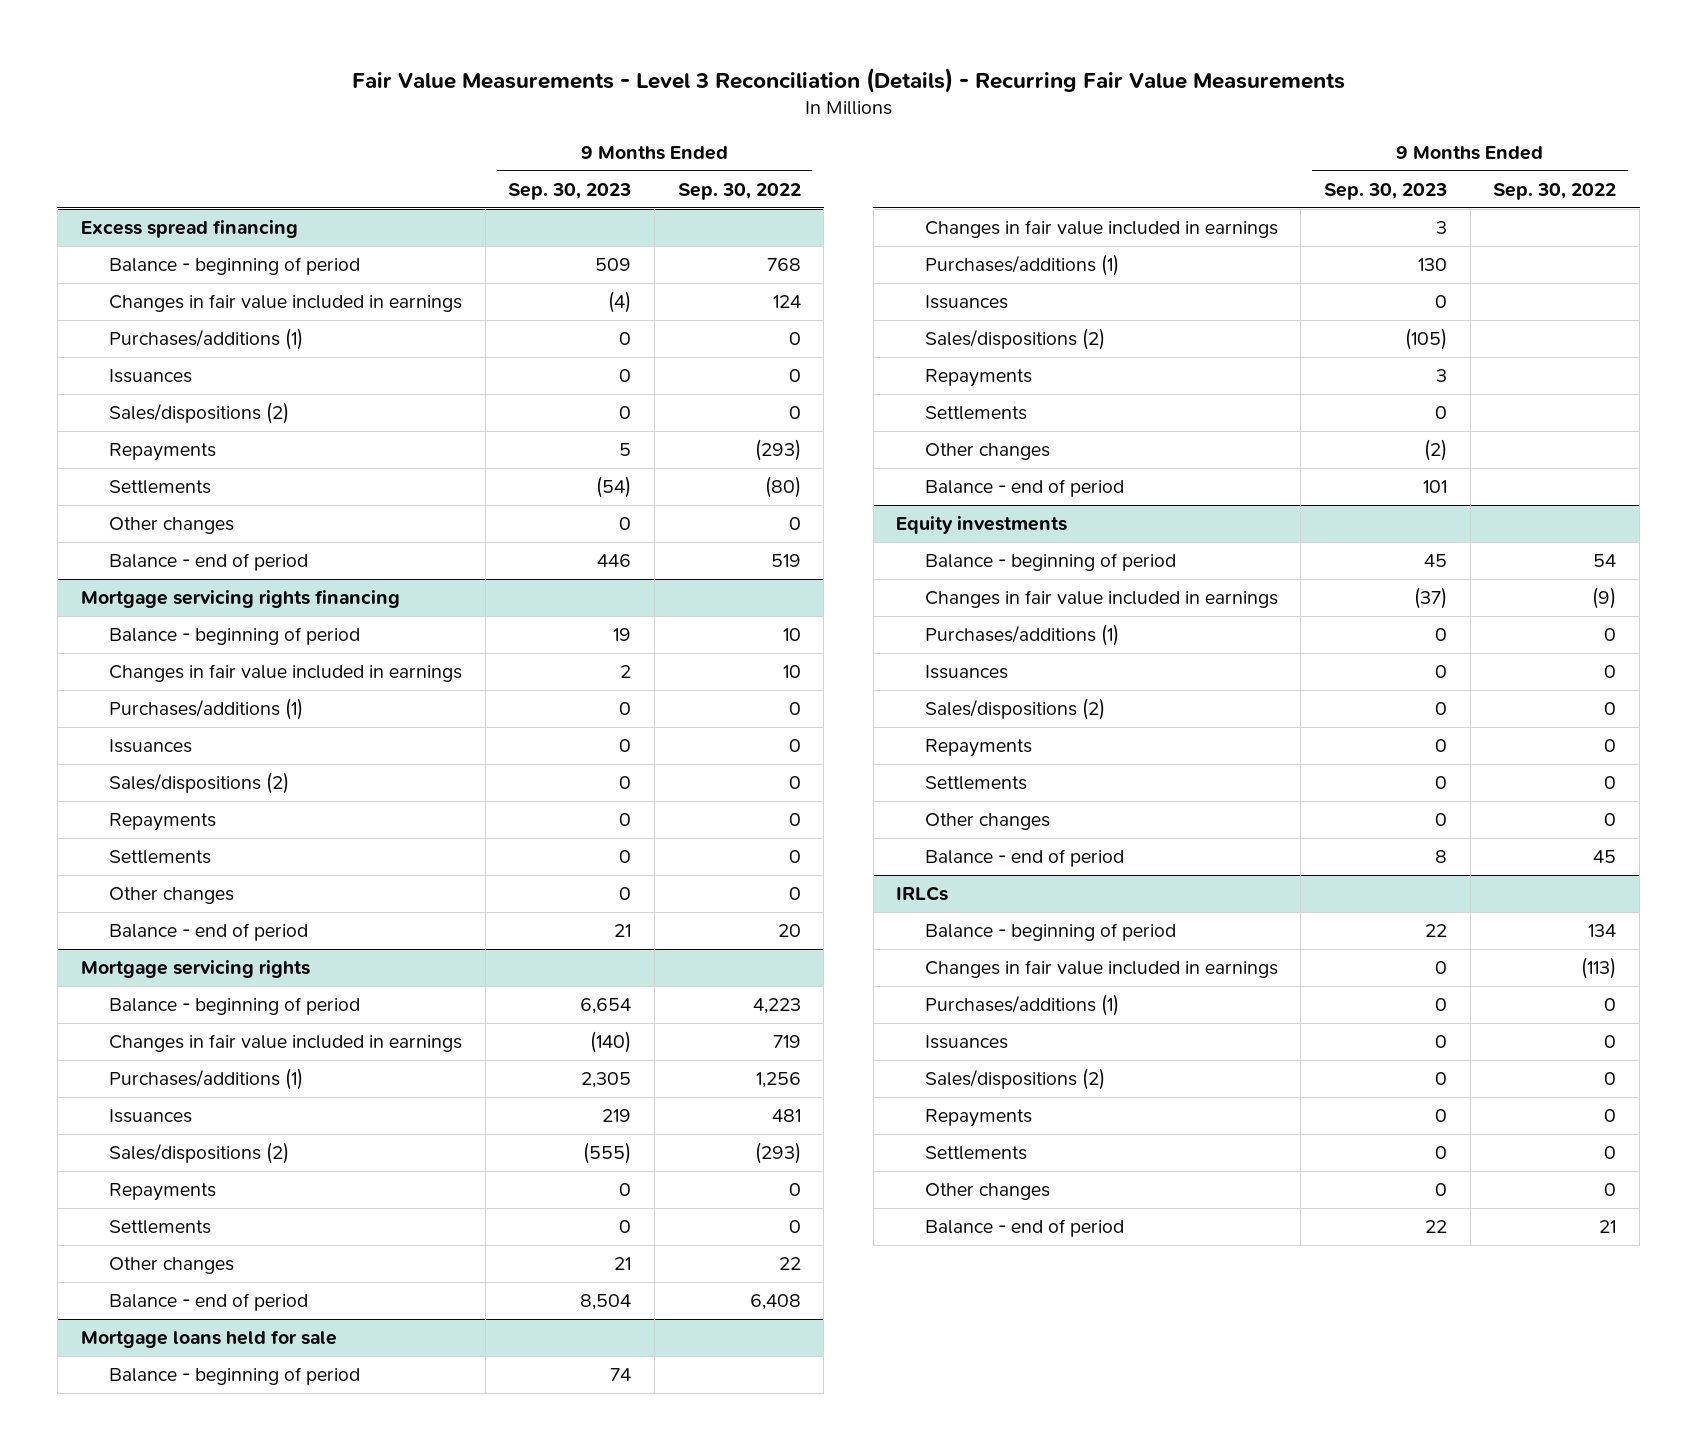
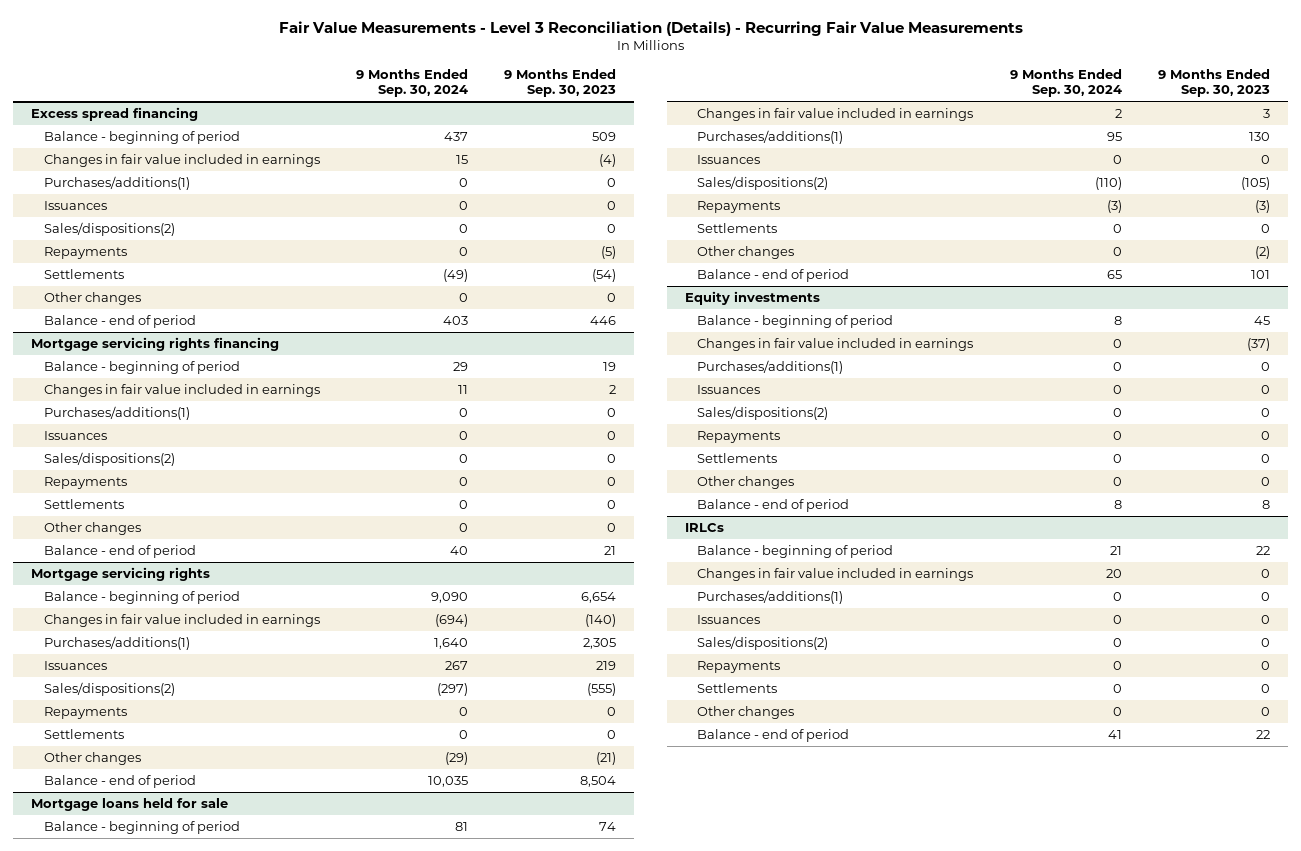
[677,182,801,200] Sep. 30, 2022 -> none
none -> [355,68,468,98] 9 Months Ended Sep. 30, 2024
[109,328,304,351] Purchases/additions (1) -> [43,175,190,190] Purchases/additions(1)
[109,402,290,425] Sales/dispositions (2) -> [43,221,175,236] Sales/dispositions(2)
[619,443,632,457] 5 -> [601,245,617,259] (5)
[109,698,304,721] Purchases/additions (1) -> [43,405,190,420] Purchases/additions(1)
[109,772,290,795] Sales/dispositions (2) -> [43,451,175,466] Sales/dispositions(2)
[109,1068,304,1091] Purchases/additions (1) -> [43,635,190,650] Purchases/additions(1)
[109,1142,290,1165] Sales/dispositions (2) -> [43,681,175,696] Sales/dispositions(2)
[614,1257,632,1271] 21 -> [596,751,617,765] (21)
[924,254,1119,277] Purchases/additions (1) -> [697,129,844,144] Purchases/additions(1)
[924,328,1105,351] Sales/dispositions (2) -> [697,175,829,190] Sales/dispositions(2)
[1436,369,1448,383] 3 -> [1255,199,1271,213] (3)
[924,624,1119,647] Purchases/additions (1) -> [697,359,844,374] Purchases/additions(1)
[924,698,1105,721] Sales/dispositions (2) -> [697,405,829,420] Sales/dispositions(2)
[924,994,1119,1017] Purchases/additions (1) -> [697,589,844,604] Purchases/additions(1)
[924,1068,1105,1091] Sales/dispositions (2) -> [697,635,829,650] Sales/dispositions(2)

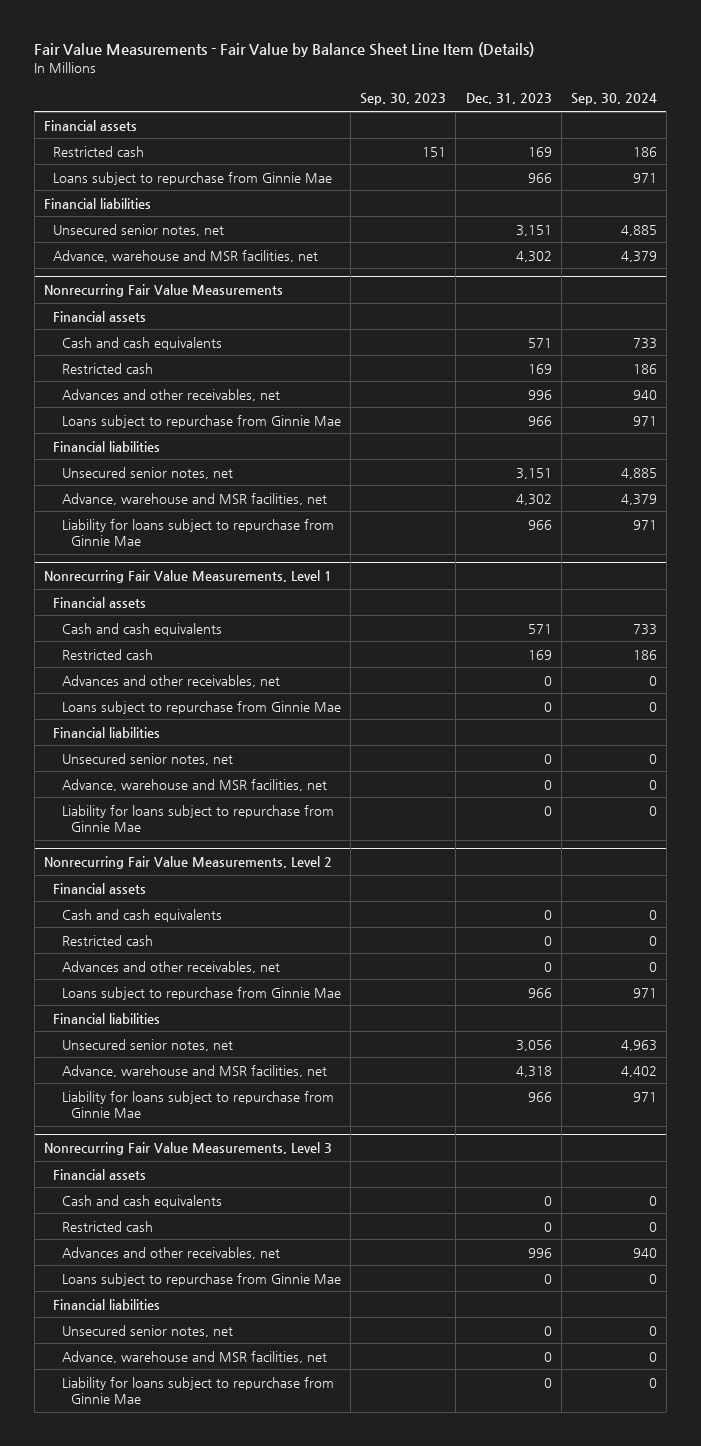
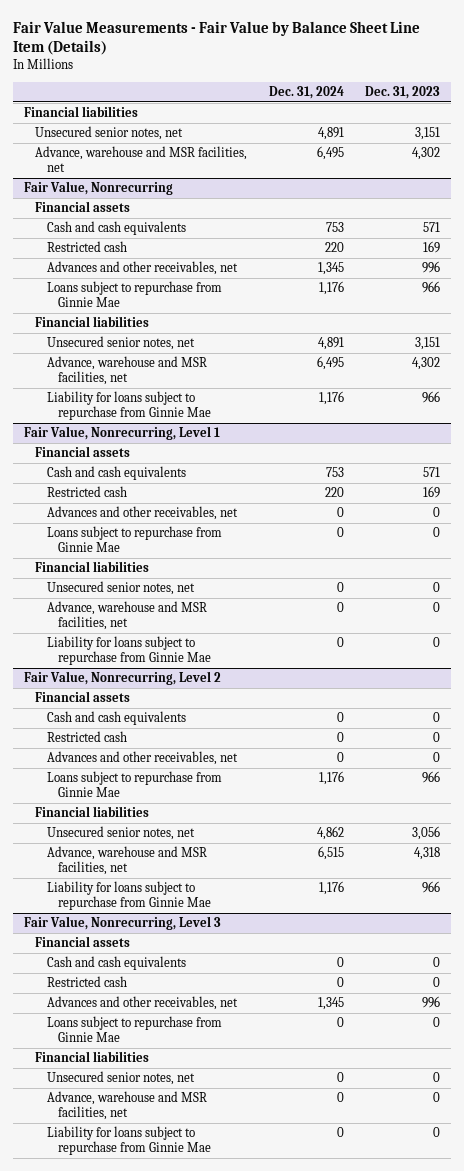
[360,93,447,106] Sep. 30, 2023 -> none
[570,93,657,106] Sep. 30, 2024 -> none
none -> [268,85,344,99] Dec. 31, 2024
[43,119,137,131] Financial assets -> none
[53,145,145,157] Restricted cash -> none
[53,171,333,185] Loans subject to repurchase from Ginnie Mae -> none
[43,284,283,298] Nonrecurring Fair Value Measurements -> [24,181,174,196] Fair Value, Nonrecurring
[43,570,332,584] Nonrecurring Fair Value Measurements, Level 1 -> [24,426,221,441] Fair Value, Nonrecurring, Level 1
[43,856,332,870] Nonrecurring Fair Value Measurements, Level 2 -> [24,671,222,686] Fair Value, Nonrecurring, Level 2
[43,1142,332,1156] Nonrecurring Fair Value Measurements, Level 3 -> [24,916,222,931] Fair Value, Nonrecurring, Level 3

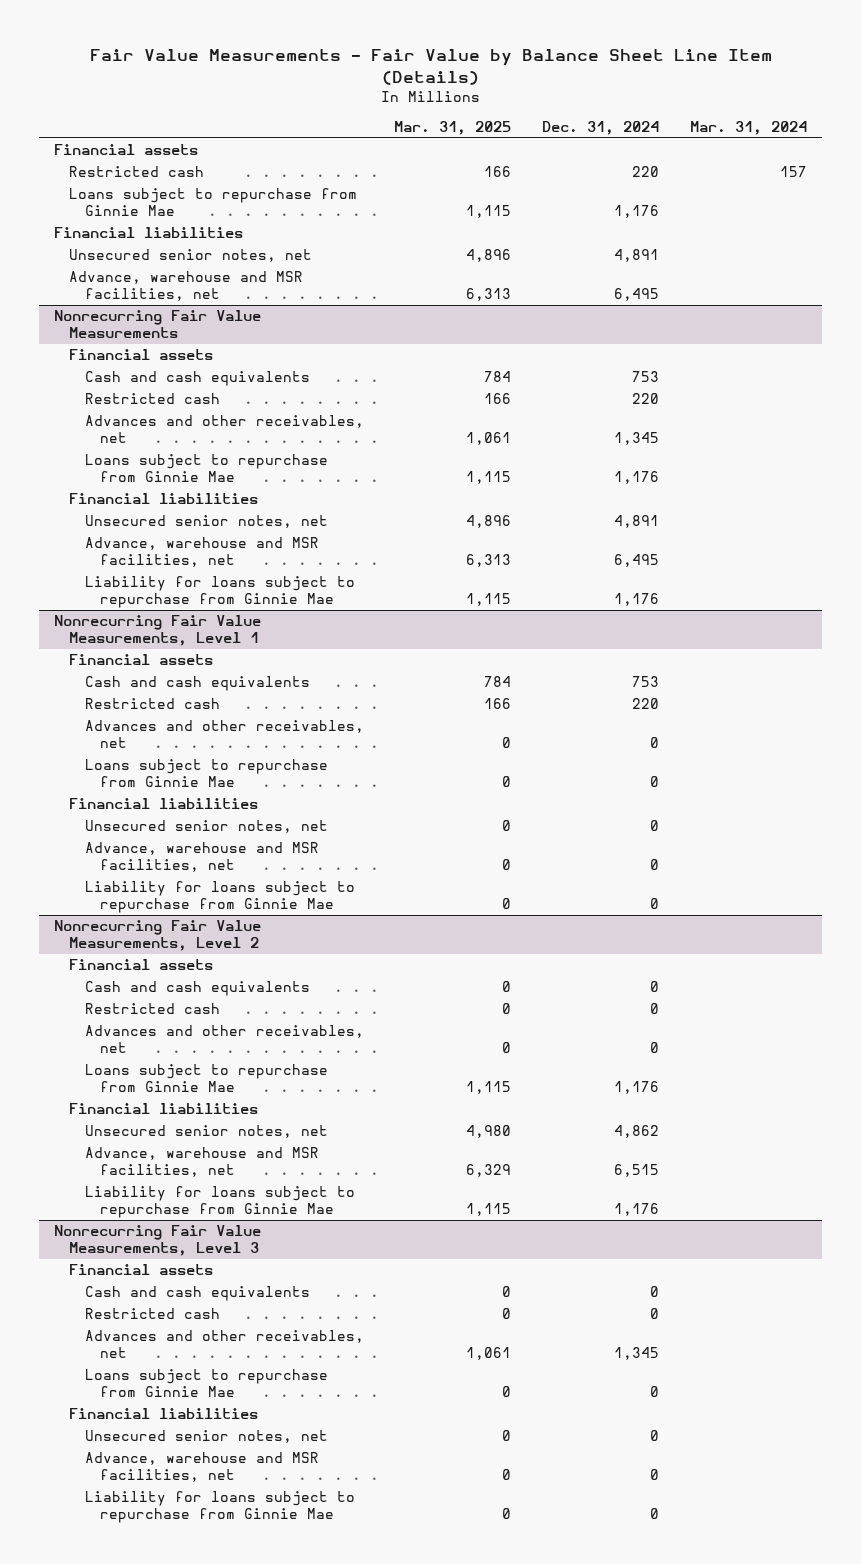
[365,85,441,99] Dec. 31, 2023 -> none
none -> [394,121,512,136] Mar. 31, 2025
none -> [689,121,807,136] Mar. 31, 2024
none -> [54,144,199,156] Financial assets
none -> [69,166,205,178] Restricted cash
none -> [69,188,358,217] Loans subject to repurchase from Ginnie Mae
[24,181,174,196] Fair Value, Nonrecurring -> [54,310,262,339] Nonrecurring Fair Value Measurements
[24,426,221,441] Fair Value, Nonrecurring, Level 1 -> [54,615,262,647] Nonrecurring Fair Value Measurements, Level 1
[24,671,222,686] Fair Value, Nonrecurring, Level 2 -> [54,920,262,952] Nonrecurring Fair Value Measurements, Level 2
[24,916,222,931] Fair Value, Nonrecurring, Level 3 -> [54,1225,262,1257] Nonrecurring Fair Value Measurements, Level 3

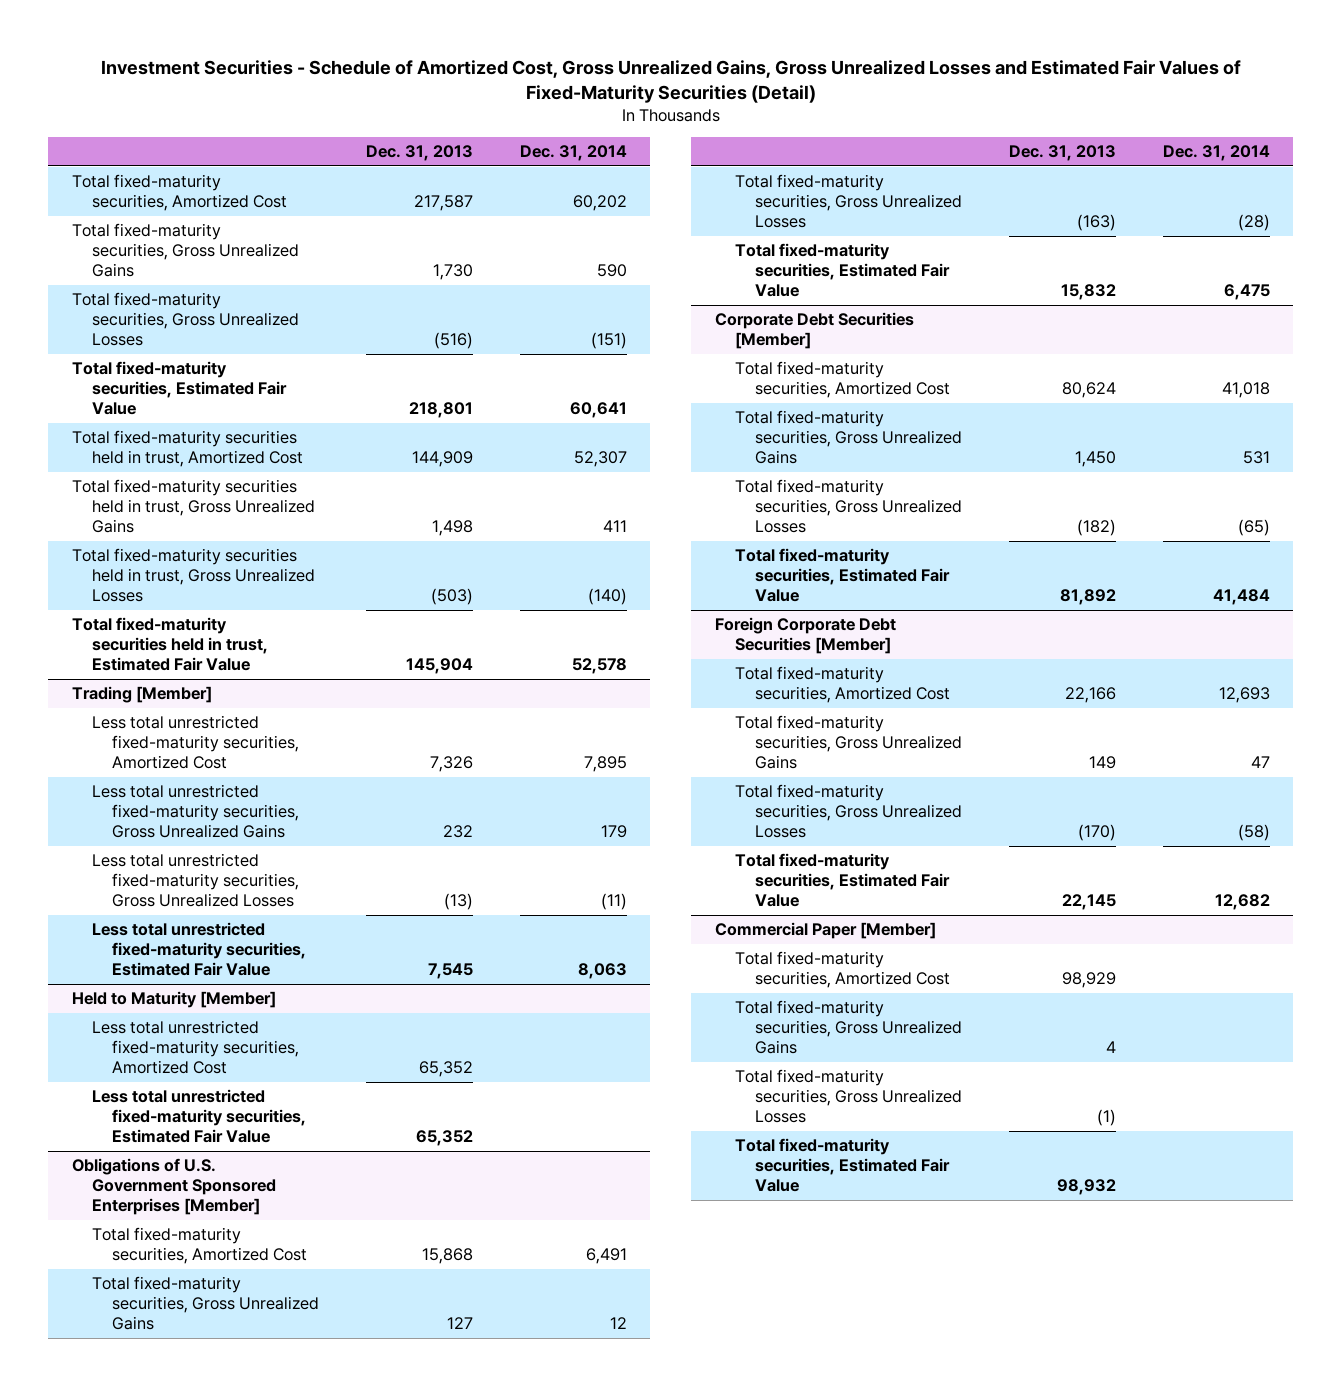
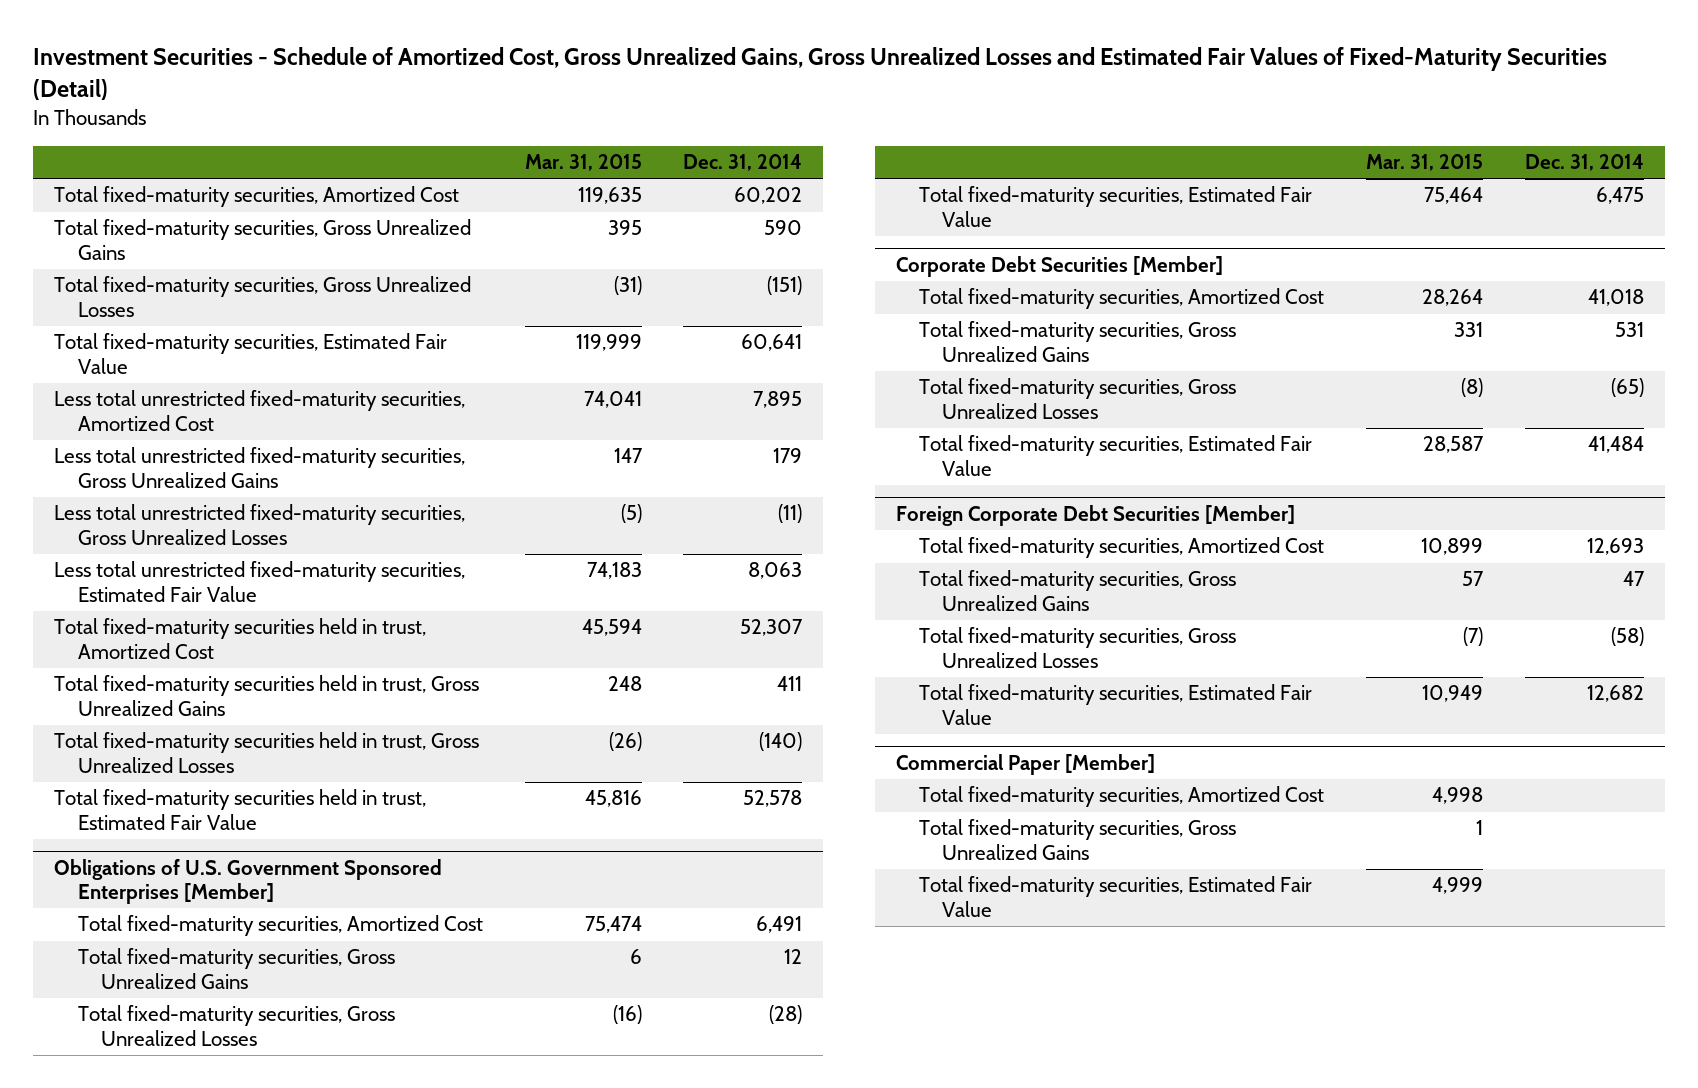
[366,145,474,162] Dec. 31, 2013 -> none
none -> [524,154,642,172] Mar. 31, 2015
[71,686,212,704] Trading [Member] -> none
[71,991,276,1009] Held to Maturity [Member] -> none
[92,1020,300,1075] Less total unrestricted fixed-maturity securities, Amortized Cost -> none
[92,1089,307,1144] Less total unrestricted fixed-maturity securities, Estimated Fair Value -> none
[71,430,304,468] Total fixed-maturity securities held in trust, Amortized Cost -> [54,618,427,659] Total fixed-maturity securities held in trust, Amortized Cost
[71,479,316,534] Total fixed-maturity securities held in trust, Gross Unrealized Gains -> [54,675,480,716] Total fixed-maturity securities held in trust, Gross Unrealized Gains
[71,548,316,603] Total fixed-maturity securities held in trust, Gross Unrealized Losses -> [54,732,480,773] Total fixed-maturity securities held in trust, Gross Unrealized Losses
[71,617,269,672] Total fixed-maturity securities held in trust, Estimated Fair Value -> [54,789,427,830] Total fixed-maturity securities held in trust, Estimated Fair Value
[734,1069,963,1124] Total fixed-maturity securities, Gross Unrealized Losses -> none

